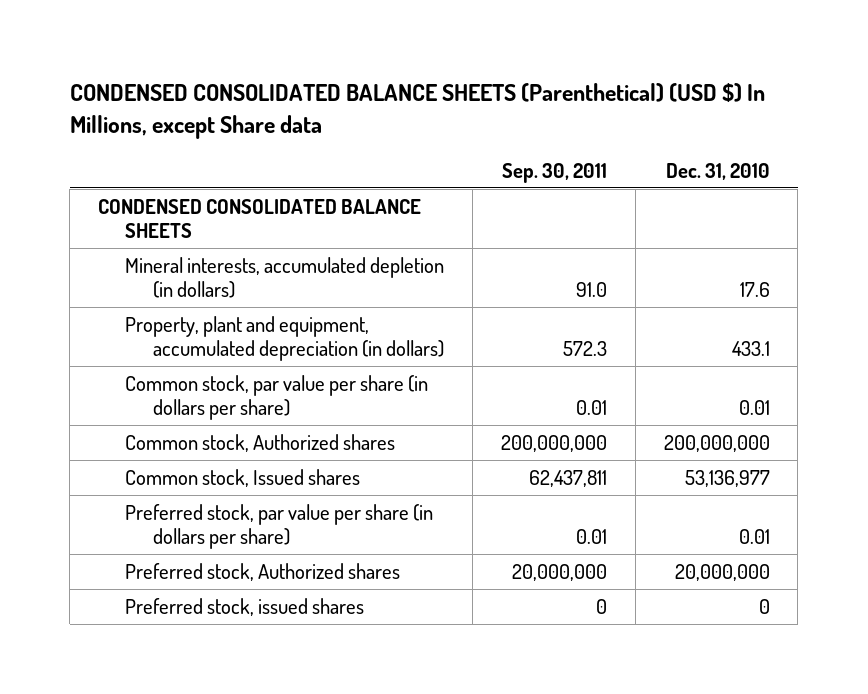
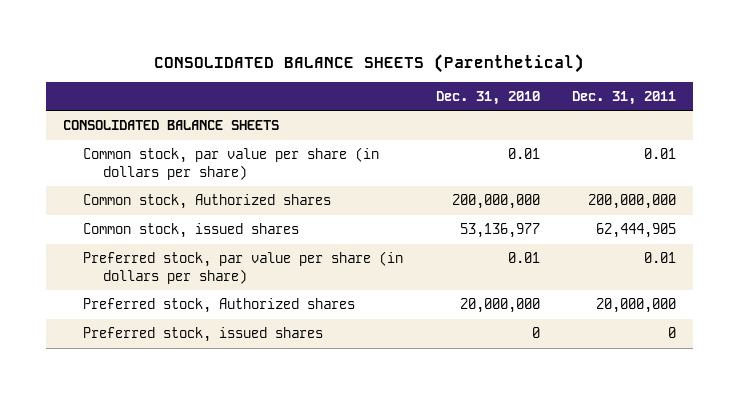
[69,83,765,139] CONDENSED CONSOLIDATED BALANCE SHEETS (Parenthetical) (USD $) In Millions, except Share data -> [154,53,585,73] CONSOLIDATED BALANCE SHEETS (Parenthetical)
[501,162,607,183] Sep. 30, 2011 -> none
none -> [572,90,677,105] Dec. 31, 2011
[125,256,445,299] Mineral interests, accumulated depletion (in dollars) -> none
[125,315,444,362] Property, plant and equipment, accumulated depreciation (in dollars) -> none
[98,198,422,239] CONDENSED CONSOLIDATED BALANCE SHEETS -> [62,120,279,131] CONSOLIDATED BALANCE SHEETS
[125,468,361,487] Common stock, Issued shares -> [82,223,299,239] Common stock, issued shares

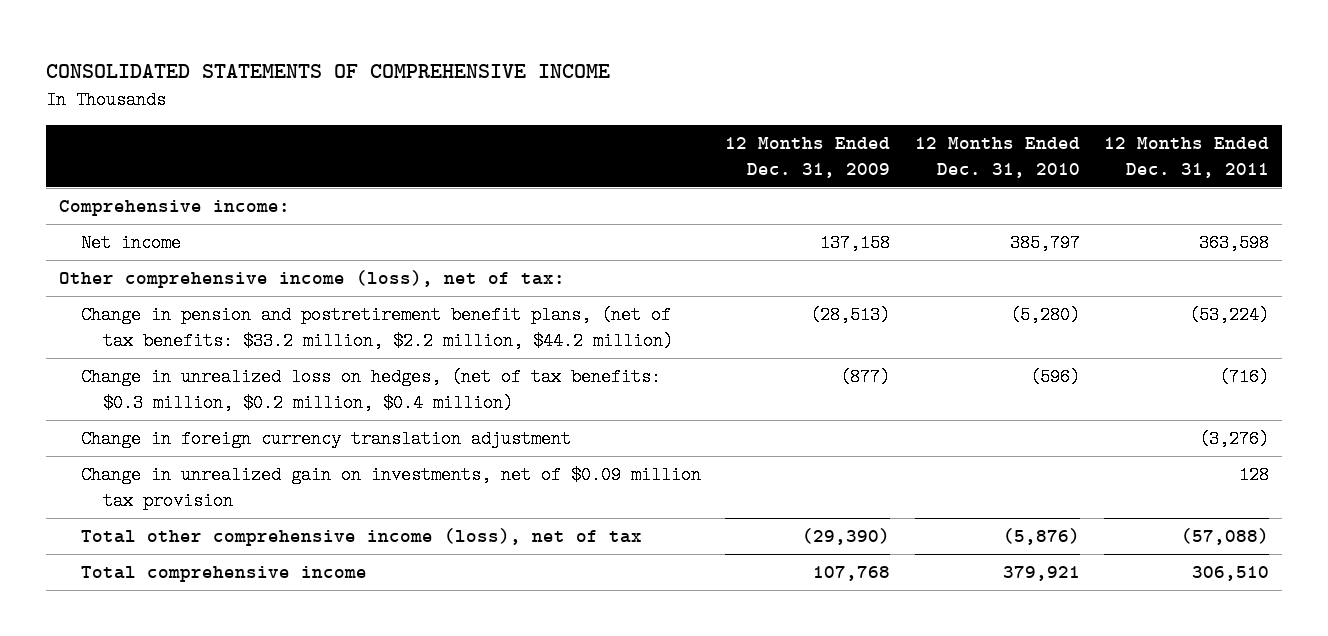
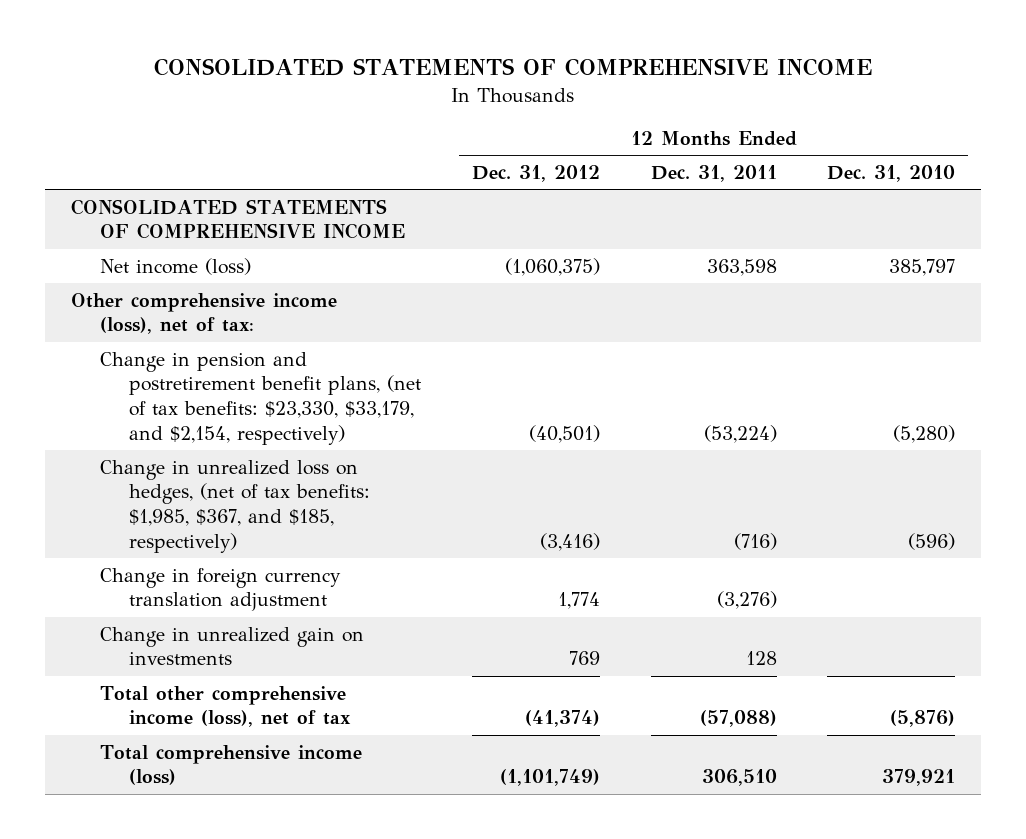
[725,136,891,178] 12 Months Ended Dec. 31, 2009 -> none
none -> [471,164,600,182] Dec. 31, 2012
[58,200,290,217] Comprehensive income: -> none
none -> [70,198,405,240] CONSOLIDATED STATEMENTS OF COMPREHENSIVE INCOME
[80,234,181,253] Net income -> [99,257,251,275] Net income (loss)
[80,306,674,350] Change in pension and postretirement benefit plans, (net of tax benefits: $33.2 million, $2.2 million, $44.2 million) -> [99,351,421,445] Change in pension and postretirement benefit plans, (net of tax benefits: $23,330, $33,179, and $2,154, respectively)
[80,368,661,412] Change in unrealized loss on hedges, (net of tax benefits: $0.3 million, $0.2 million, $0.4 million) -> [99,459,370,553] Change in unrealized loss on hedges, (net of tax benefits: $1,985, $367, and $185, respectively)
[80,466,701,510] Change in unrealized gain on investments, net of $0.09 million tax provision -> [99,626,364,666] Change in unrealized gain on investments
[80,566,367,583] Total comprehensive income -> [99,744,362,786] Total comprehensive income (loss)

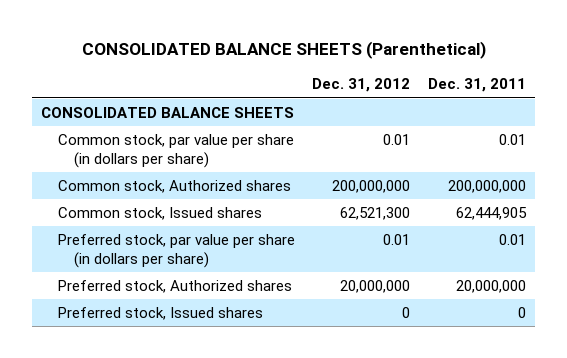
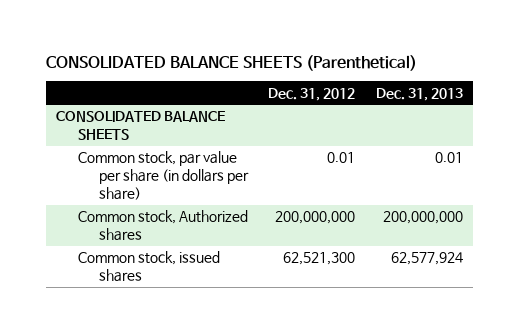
[428,78,527,93] Dec. 31, 2011 -> none
none -> [375,87,463,101] Dec. 31, 2013
[57,233,295,268] Preferred stock, par value per share (in dollars per share) -> none
[57,279,292,293] Preferred stock, Authorized shares -> none
[57,306,263,320] Preferred stock, Issued shares -> none
[57,206,262,220] Common stock, Issued shares -> [77,251,220,283] Common stock, issued shares

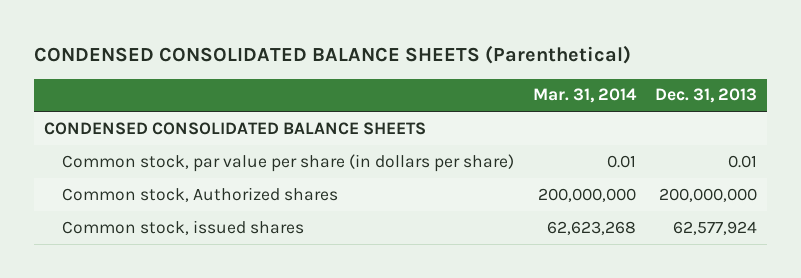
[46,54,418,71] CONSOLIDATED BALANCE SHEETS (Parenthetical) -> [34,45,632,65] CONDENSED CONSOLIDATED BALANCE SHEETS (Parenthetical)
[268,87,356,101] Dec. 31, 2012 -> none
none -> [533,88,638,104] Mar. 31, 2014
[56,111,226,141] CONSOLIDATED BALANCE SHEETS -> [43,121,426,135] CONDENSED CONSOLIDATED BALANCE SHEETS

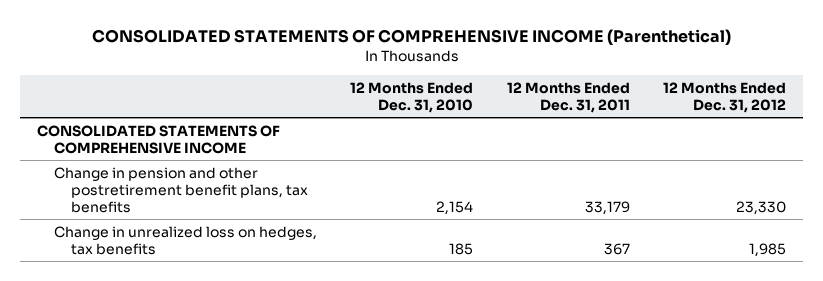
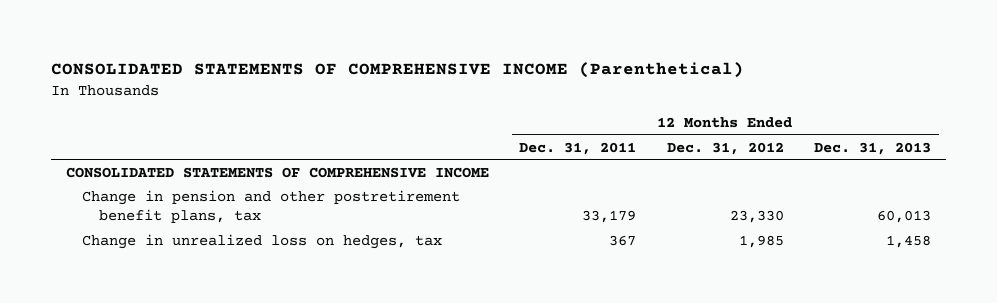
[350,81,474,113] 12 Months Ended Dec. 31, 2010 -> none
none -> [814,141,932,155] Dec. 31, 2013
[53,166,308,213] Change in pension and other postretirement benefit plans, tax benefits -> [82,189,461,224] Change in pension and other postretirement benefit plans, tax
[53,225,317,255] Change in unrealized loss on hedges, tax benefits -> [82,233,443,249] Change in unrealized loss on hedges, tax

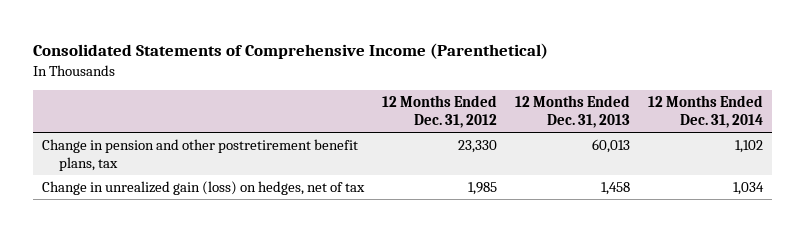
[50,62,744,79] CONSOLIDATED STATEMENTS OF COMPREHENSIVE INCOME (Parenthetical) -> [32,42,548,59] Consolidated Statements of Comprehensive Income (Parenthetical)
[519,141,637,155] Dec. 31, 2011 -> none
none -> [648,95,764,129] 12 Months Ended Dec. 31, 2014
[65,166,489,178] CONSOLIDATED STATEMENTS OF COMPREHENSIVE INCOME -> none
[82,233,443,249] Change in unrealized loss on hedges, tax -> [41,180,365,195] Change in unrealized gain (loss) on hedges, net of tax

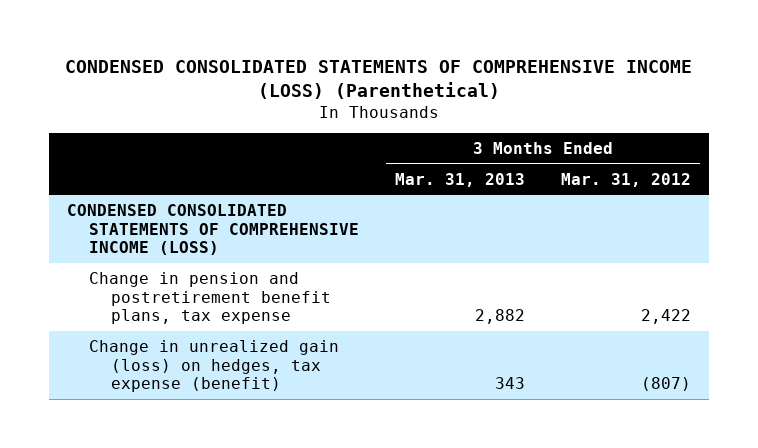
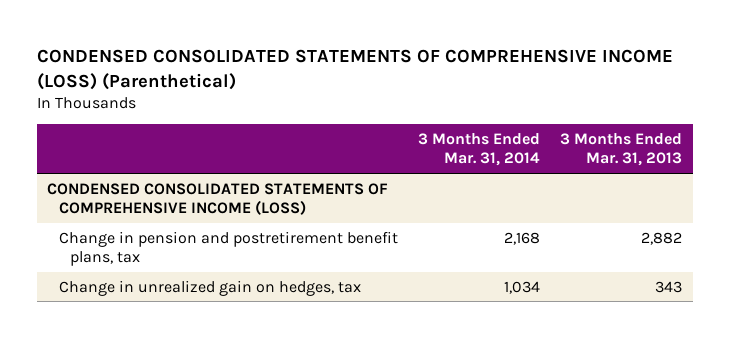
[561,172,692,187] Mar. 31, 2012 -> none
none -> [418,132,541,167] 3 Months Ended Mar. 31, 2014
[88,271,331,325] Change in pension and postretirement benefit plans, tax expense -> [58,230,398,267] Change in pension and postretirement benefit plans, tax
[88,339,339,393] Change in unrealized gain (loss) on hedges, tax expense (benefit) -> [58,279,361,296] Change in unrealized gain on hedges, tax

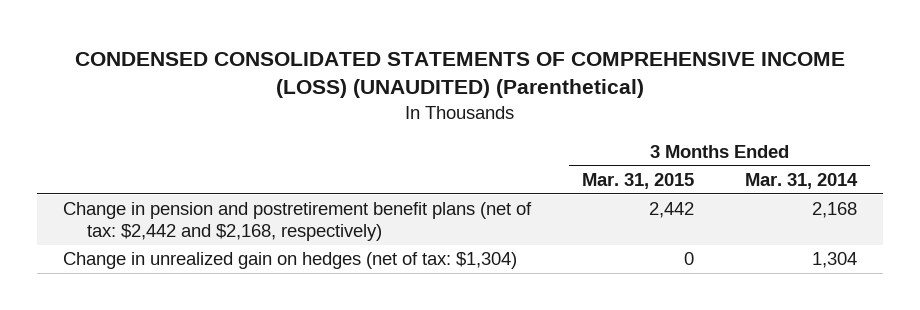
[36,48,673,90] CONDENSED CONSOLIDATED STATEMENTS OF COMPREHENSIVE INCOME (LOSS) (Parenthetical) -> [75,51,846,99] CONDENSED CONSOLIDATED STATEMENTS OF COMPREHENSIVE INCOME (LOSS) (UNAUDITED) (Parenthetical)
[560,132,683,167] 3 Months Ended Mar. 31, 2013 -> none
none -> [582,172,695,189] Mar. 31, 2015
[47,182,389,216] CONDENSED CONSOLIDATED STATEMENTS OF COMPREHENSIVE INCOME (LOSS) -> none
[58,230,398,267] Change in pension and postretirement benefit plans, tax -> [62,202,532,242] Change in pension and postretirement benefit plans (net of tax: $2,442 and $2,168, respectively)
[58,279,361,296] Change in unrealized gain on hedges, tax -> [62,252,517,270] Change in unrealized gain on hedges (net of tax: $1,304)
[504,280,541,294] 1,034 -> [812,252,858,269] 1,304

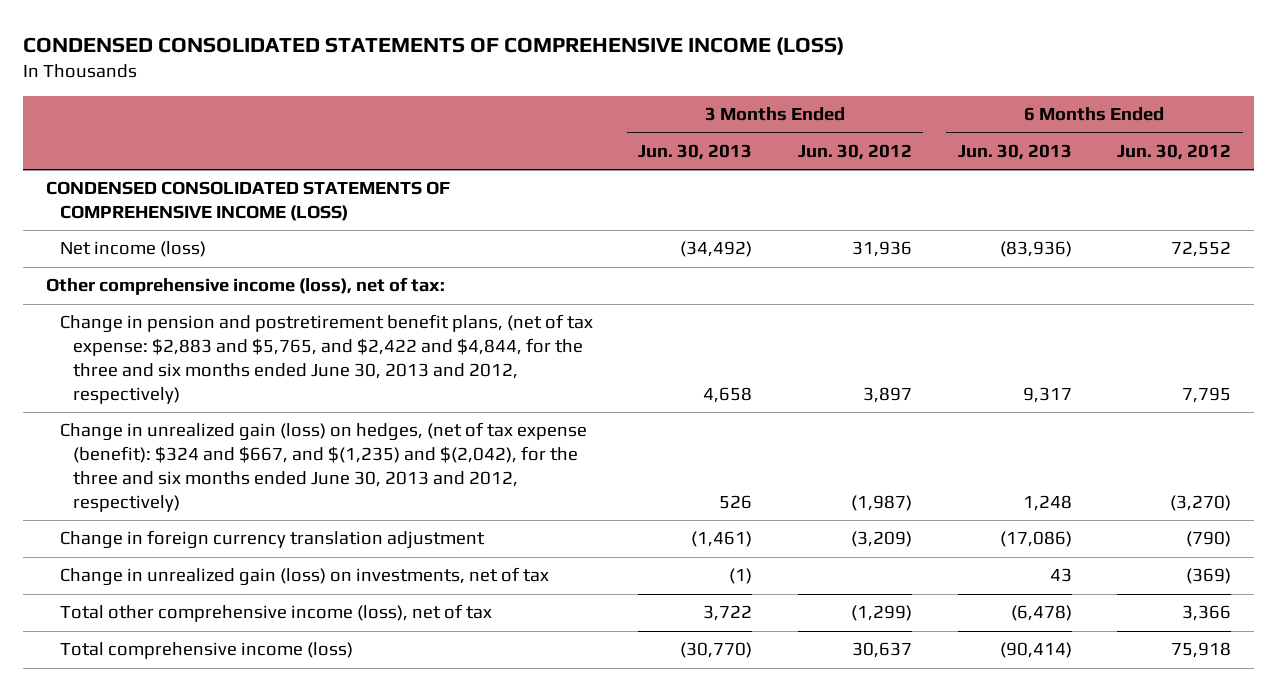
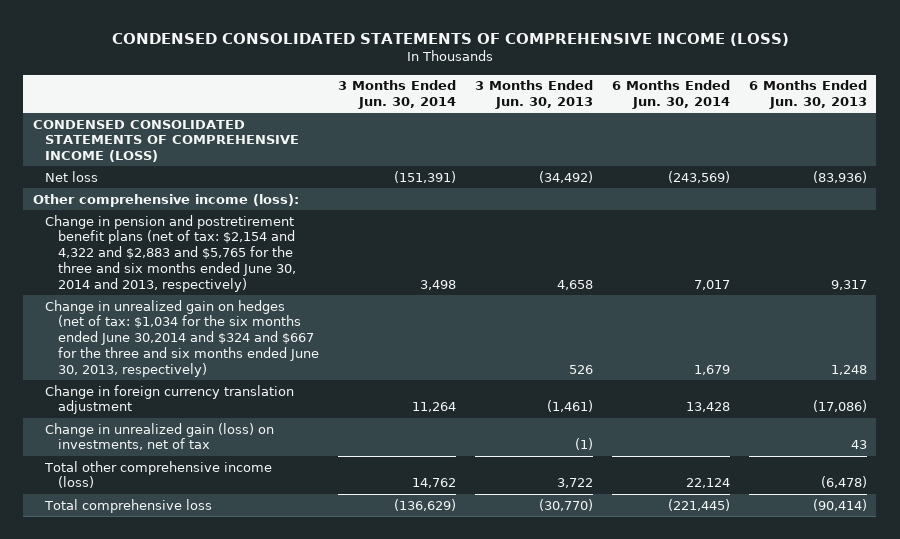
[797,143,912,160] Jun. 30, 2012 -> none
[1117,143,1232,160] Jun. 30, 2012 -> none
none -> [338,80,457,110] 3 Months Ended Jun. 30, 2014
none -> [611,80,730,110] 6 Months Ended Jun. 30, 2014
[59,241,206,258] Net income (loss) -> [45,170,99,182] Net loss
[46,277,446,296] Other comprehensive income (loss), net of tax: -> [32,193,299,207] Other comprehensive income (loss):
[59,314,593,404] Change in pension and postretirement benefit plans, (net of tax expense: $2,883 and $5,765, and $2,422 and $4,844, for the three and six months ended June 30, 2013 and 2012, respectively) -> [45,214,297,292] Change in pension and postretirement benefit plans (net of tax: $2,154 and 4,322 and $2,883 and $5,765 for the three and six months ended June 30, 2014 and 2013, respectively)
[59,422,587,512] Change in unrealized gain (loss) on hedges, (net of tax expense (benefit): $324 and $667, and $(1,235) and $(2,042), for the three and six months ended June 30, 2013 and 2012, respectively) -> [45,299,320,377] Change in unrealized gain on hedges (net of tax: $1,034 for the six months ended June 30,2014 and $324 and $667 for the three and six months ended June 30, 2013, respectively)
[59,604,492,623] Total other comprehensive income (loss), net of tax -> [44,460,273,489] Total other comprehensive income (loss)
[59,642,353,660] Total comprehensive income (loss) -> [44,498,213,513] Total comprehensive loss

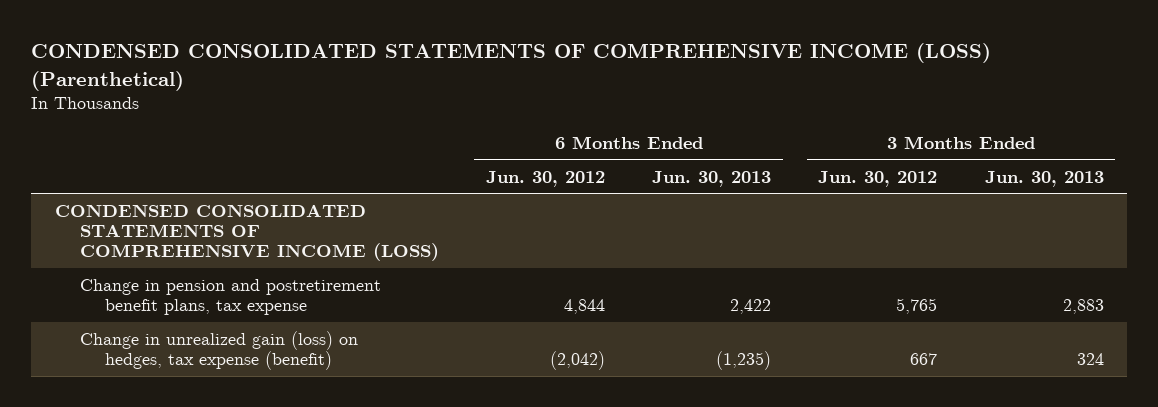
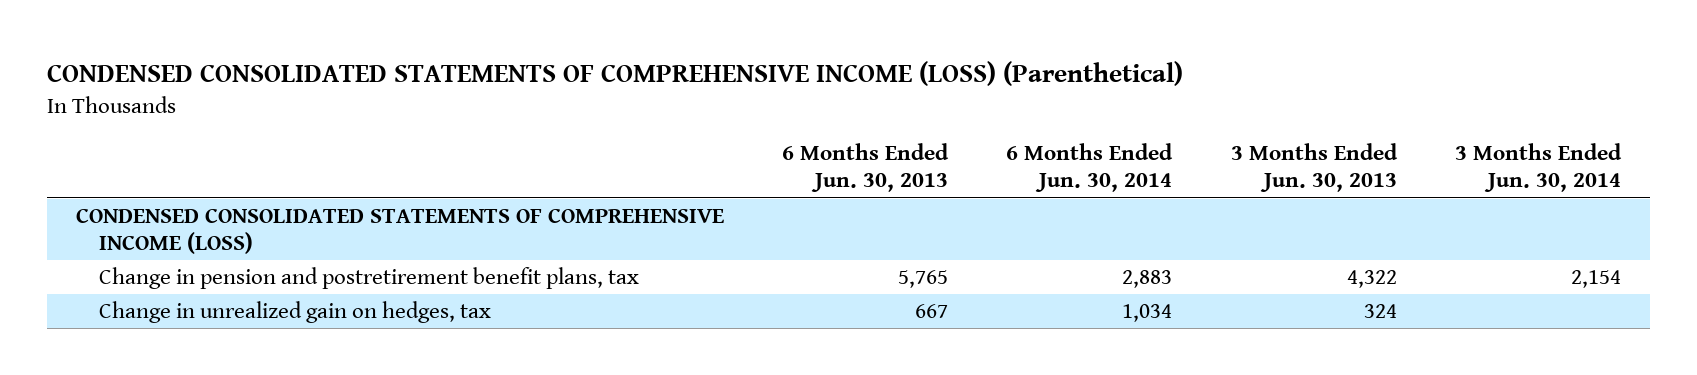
[486,170,606,187] Jun. 30, 2012 -> none
[818,170,938,187] Jun. 30, 2012 -> none
none -> [1006,143,1174,193] 6 Months Ended Jun. 30, 2014
none -> [1454,143,1622,193] 3 Months Ended Jun. 30, 2014
[79,278,381,315] Change in pension and postretirement benefit plans, tax expense -> [99,267,640,290] Change in pension and postretirement benefit plans, tax
[730,298,772,314] 2,422 -> [898,270,949,289] 5,765
[1062,298,1104,314] 2,883 -> [1346,270,1397,289] 4,322
[79,330,358,370] Change in unrealized gain (loss) on hedges, tax expense (benefit) -> [99,301,492,324] Change in unrealized gain on hedges, tax
[716,350,772,370] (1,235) -> [915,304,949,319] 667

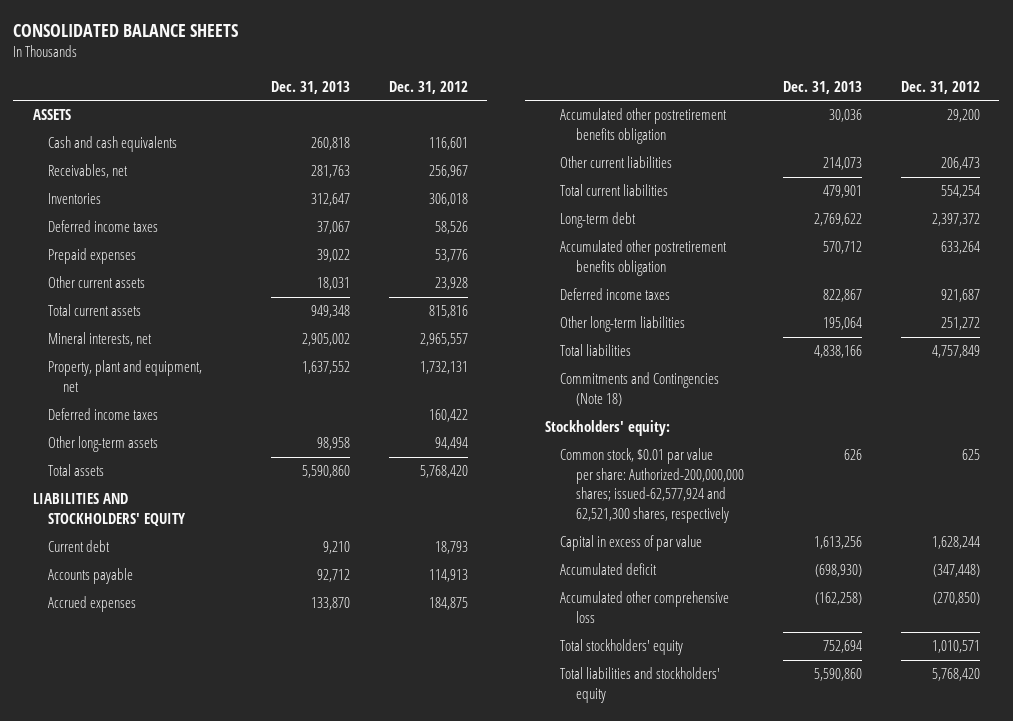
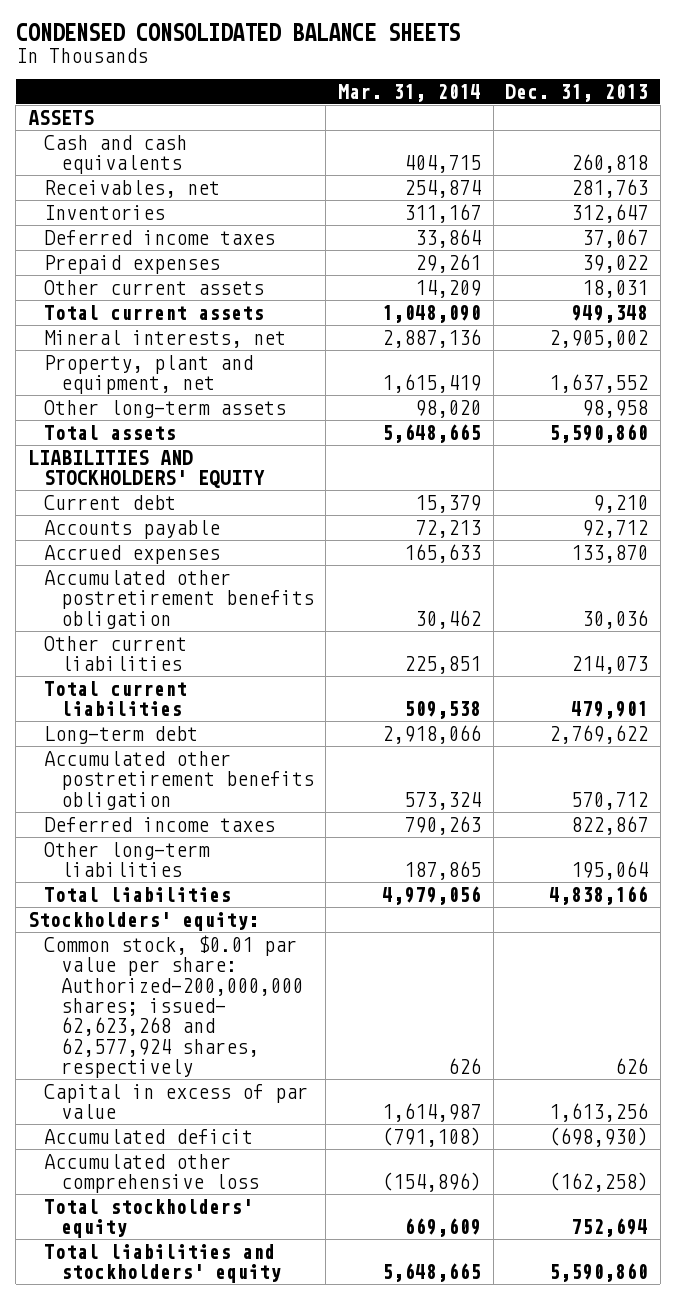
[13,23,239,37] CONSOLIDATED BALANCE SHEETS -> [15,22,460,41] CONDENSED CONSOLIDATED BALANCE SHEETS
[388,80,468,94] Dec. 31, 2012 -> none
none -> [337,83,481,102] Mar. 31, 2014
[48,408,159,421] Deferred income taxes -> none
[560,372,720,406] Commitments and Contingencies (Note 18) -> none
[560,448,744,523] Common stock, $0.01 par value per share: Authorized-200,000,000 shares; issued-62,577,924 and 62,521,300 shares, respectively -> [44,934,303,1079] Common stock, $0.01 par value per share: Authorized-200,000,000 shares; issued- 62,623,268 and 62,577,924 shares, respectively

